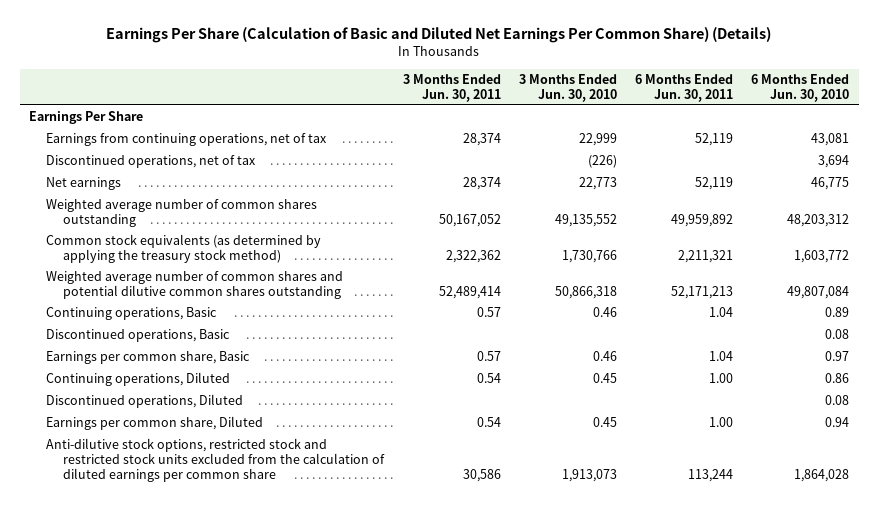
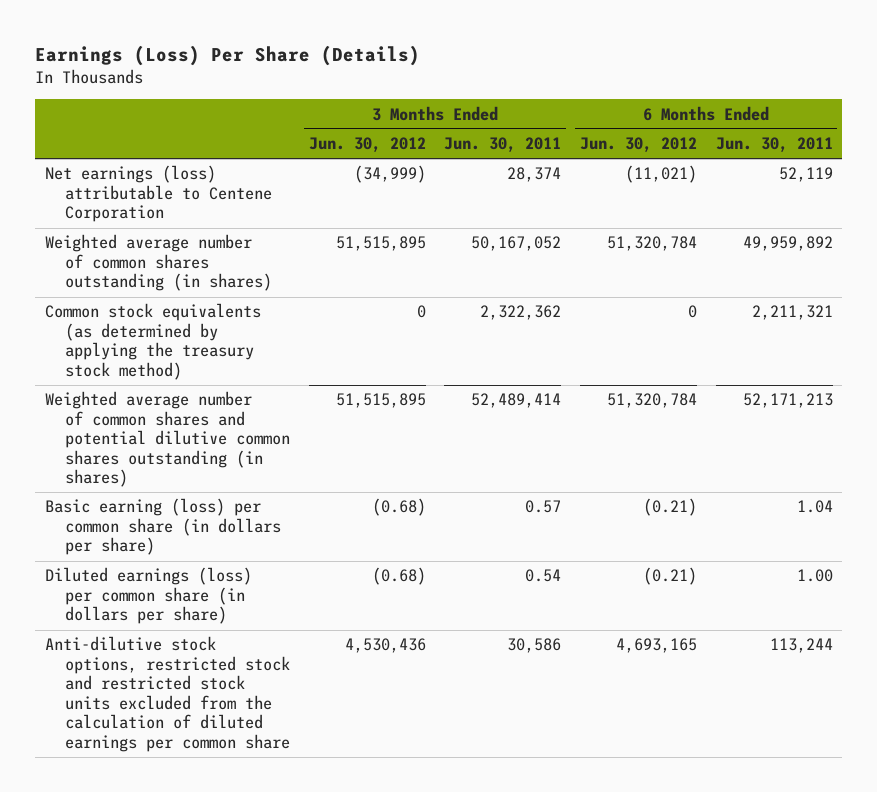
[106,27,772,44] Earnings Per Share (Calculation of Basic and Diluted Net Earnings Per Common Share) (Details) -> [35,44,421,66] Earnings (Loss) Per Share (Details)
[518,74,617,102] 3 Months Ended Jun. 30, 2010 -> none
[751,74,850,102] 6 Months Ended Jun. 30, 2010 -> none
none -> [308,137,426,154] Jun. 30, 2012
none -> [579,137,697,154] Jun. 30, 2012
[29,111,144,125] Earnings Per Share -> none
[46,155,257,169] Discontinued operations, net of tax -> none
[46,177,122,191] Net earnings -> none
[46,133,328,147] Earnings from continuing operations, net of tax -> [44,165,272,223] Net earnings (loss) attributable to Centene Corporation
[46,199,318,227] Weighted average number of common shares outstanding -> [44,234,272,292] Weighted average number of common shares outstanding (in shares)
[46,307,218,321] Continuing operations, Basic -> none
[46,329,231,343] Discontinued operations, Basic -> none
[46,372,231,387] Continuing operations, Diluted -> none
[46,394,244,409] Discontinued operations, Diluted -> none
[46,271,344,299] Weighted average number of common shares and potential dilutive common shares outstanding -> [44,391,290,488] Weighted average number of common shares and potential dilutive common shares outstanding (in shares)
[46,351,251,365] Earnings per common share, Basic -> [44,498,281,556] Basic earning (loss) per common share (in dollars per share)
[46,416,264,431] Earnings per common share, Diluted -> [44,567,252,625] Diluted earnings (loss) per common share (in dollars per share)

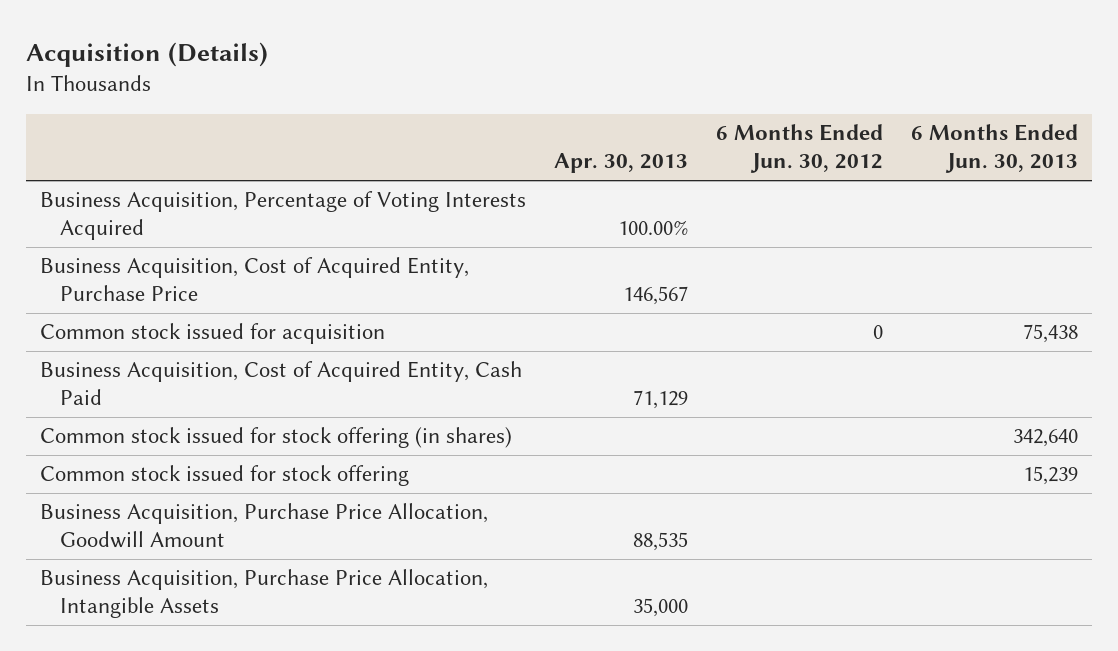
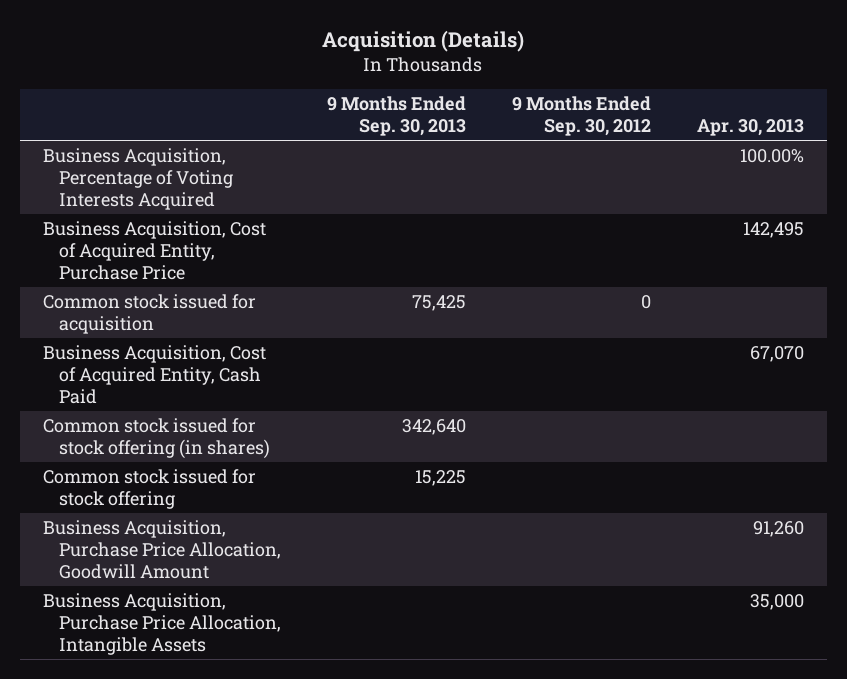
[716,124,884,174] 6 Months Ended Jun. 30, 2012 -> none
[911,124,1079,174] 6 Months Ended Jun. 30, 2013 -> none
none -> [327,95,467,136] 9 Months Ended Sep. 30, 2013
none -> [512,95,652,136] 9 Months Ended Sep. 30, 2012
[623,286,689,306] 146,567 -> [743,221,805,238] 142,495
[633,390,689,410] 71,129 -> [750,345,805,362] 67,070
[633,532,689,552] 88,535 -> [753,520,805,537] 91,260

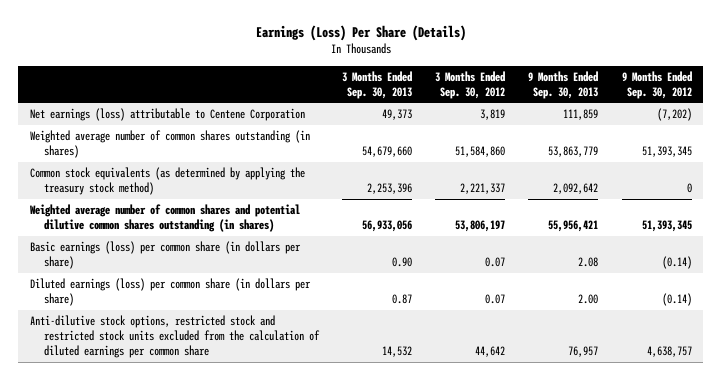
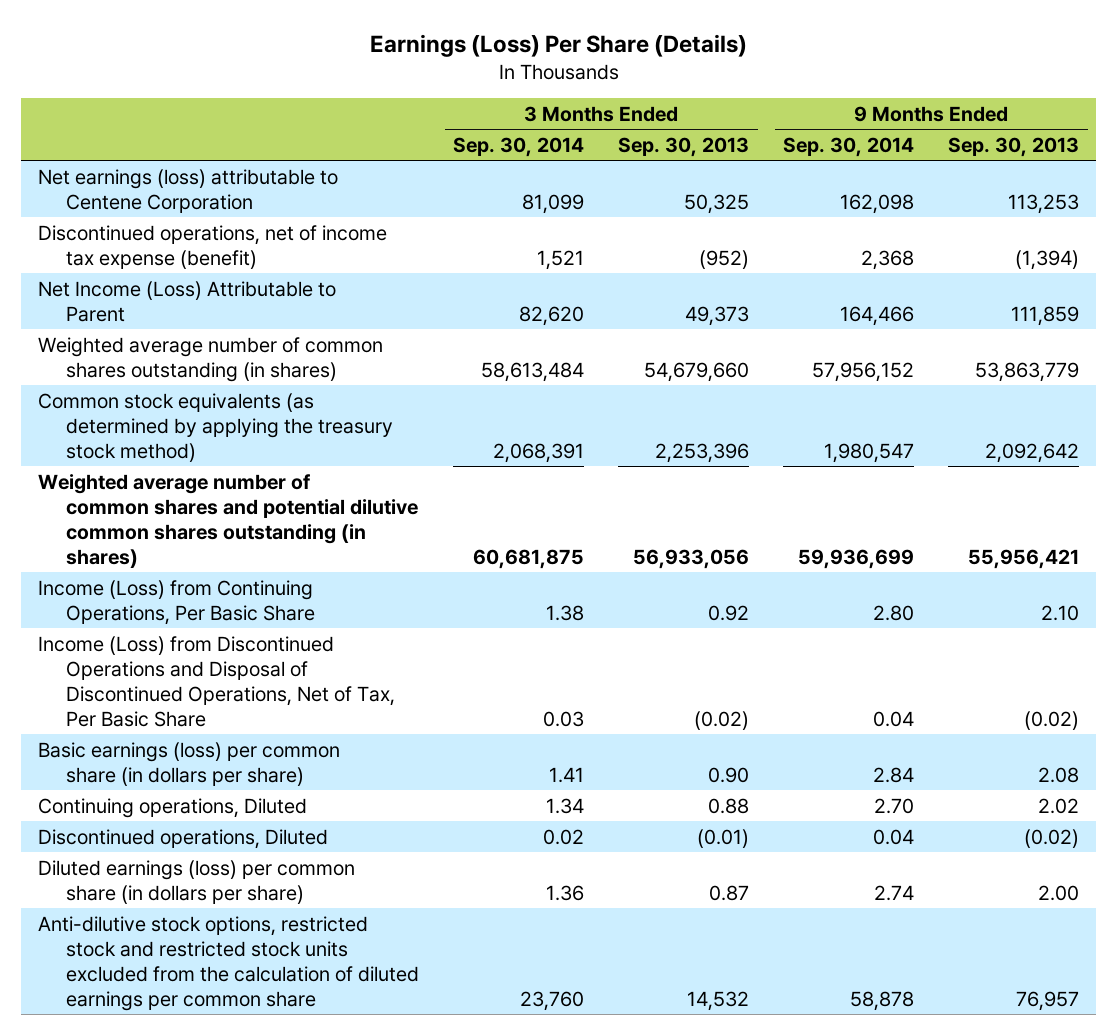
[435,70,506,99] 3 Months Ended Sep. 30, 2012 -> none
[621,70,692,99] 9 Months Ended Sep. 30, 2012 -> none
none -> [453,136,585,157] Sep. 30, 2014
none -> [783,136,915,157] Sep. 30, 2014
[382,109,413,121] 49,373 -> [684,193,750,214] 50,325
[563,109,599,121] 111,859 -> [1008,193,1080,214] 113,253
none -> [37,224,387,269] Discontinued operations, net of income tax expense (benefit)
none -> [37,280,336,322] Net Income (Loss) Attributable to Parent
none -> [37,579,316,625] Income (Loss) from Continuing Operations, Per Basic Share
none -> [37,635,396,727] Income (Loss) from Discontinued Operations and Disposal of Discontinued Operations, Net of Tax, Per Basic Share
none -> [37,797,307,818] Continuing operations, Diluted
none -> [37,828,328,849] Discontinued operations, Diluted

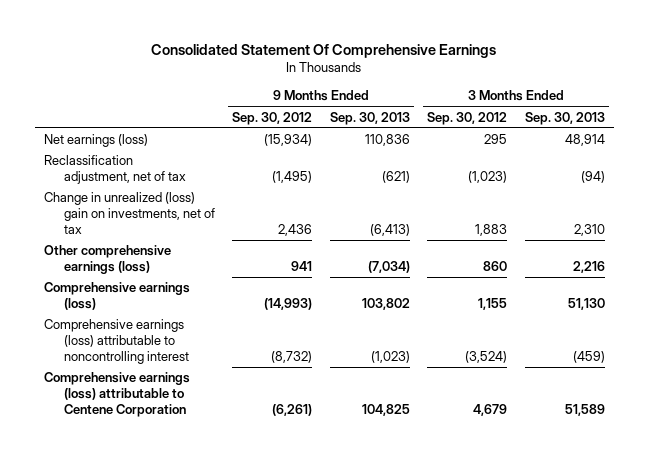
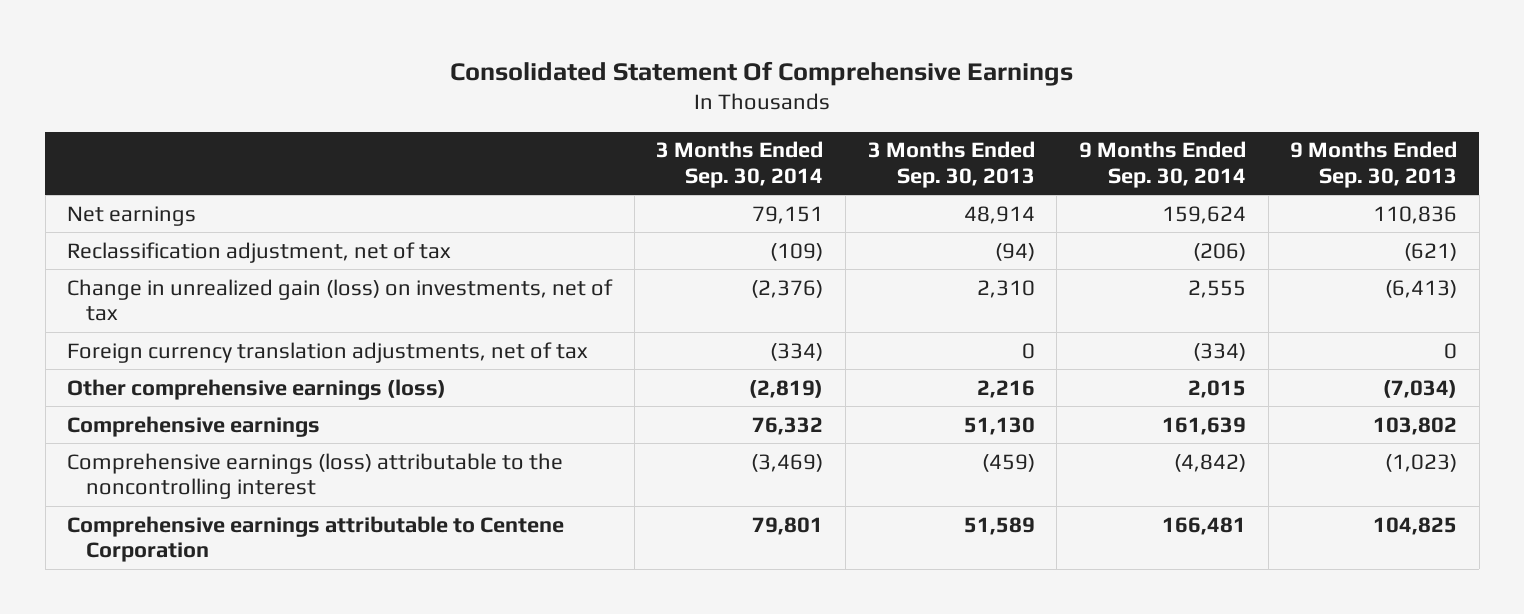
[232,111,313,125] Sep. 30, 2012 -> none
[427,111,508,125] Sep. 30, 2012 -> none
none -> [656,141,824,188] 3 Months Ended Sep. 30, 2014
none -> [1078,141,1246,188] 9 Months Ended Sep. 30, 2014
[43,134,148,148] Net earnings (loss) -> [67,205,197,226] Net earnings
[43,192,215,234] Change in unrealized (loss) gain on investments, net of tax -> [67,278,614,322] Change in unrealized gain (loss) on investments, net of tax
none -> [67,341,589,363] Foreign currency translation adjustments, net of tax
[43,282,190,310] Comprehensive earnings (loss) -> [67,415,321,437] Comprehensive earnings
[43,319,189,364] Comprehensive earnings (loss) attributable to noncontrolling interest -> [67,452,564,500] Comprehensive earnings (loss) attributable to the noncontrolling interest
[43,372,190,417] Comprehensive earnings (loss) attributable to Centene Corporation -> [67,515,565,563] Comprehensive earnings attributable to Centene Corporation

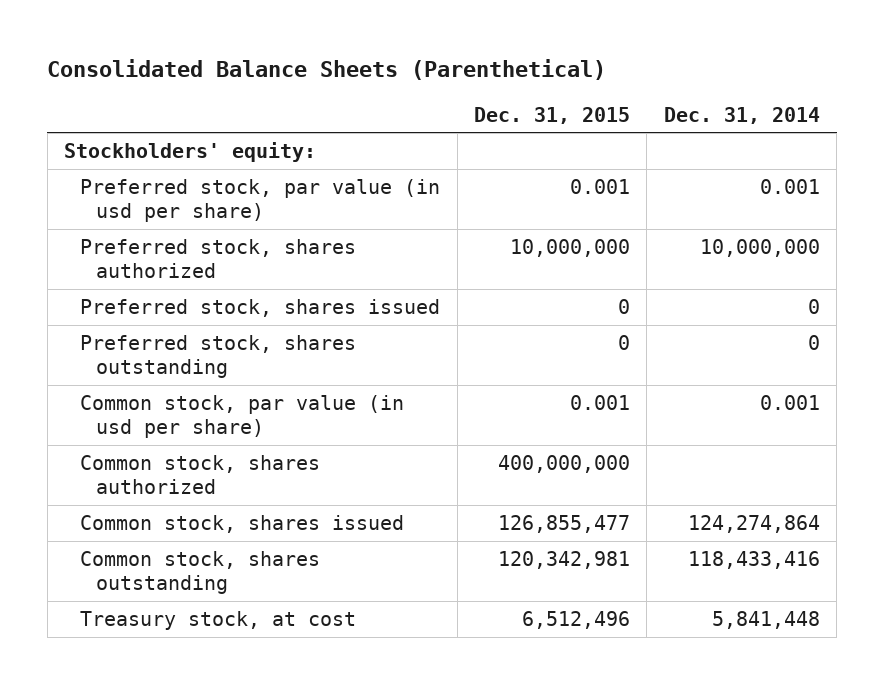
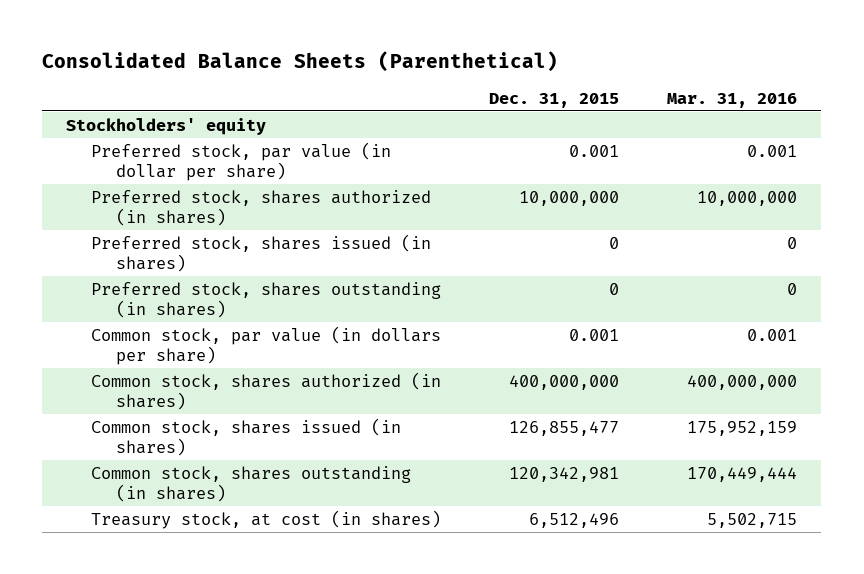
[663,106,820,124] Dec. 31, 2014 -> none
none -> [667,92,798,108] Mar. 31, 2016
[64,141,317,162] Stockholders' equity: -> [66,117,267,135] Stockholders' equity
[80,178,441,222] Preferred stock, par value (in usd per share) -> [91,141,392,181] Preferred stock, par value (in dollar per share)
[80,238,357,278] Preferred stock, shares authorized -> [91,189,432,226] Preferred stock, shares authorized (in shares)
[80,298,441,317] Preferred stock, shares issued -> [91,233,432,272] Preferred stock, shares issued (in shares)
[80,334,357,378] Preferred stock, shares outstanding -> [91,281,442,318] Preferred stock, shares outstanding (in shares)
[80,394,405,438] Common stock, par value (in usd per share) -> [91,325,442,365] Common stock, par value (in dollars per share)
[80,454,321,494] Common stock, shares authorized -> [91,371,442,410] Common stock, shares authorized (in shares)
[80,514,405,533] Common stock, shares issued -> [91,417,402,456] Common stock, shares issued (in shares)
[80,550,321,594] Common stock, shares outstanding -> [91,465,412,502] Common stock, shares outstanding (in shares)
[80,610,357,630] Treasury stock, at cost -> [91,509,442,529] Treasury stock, at cost (in shares)

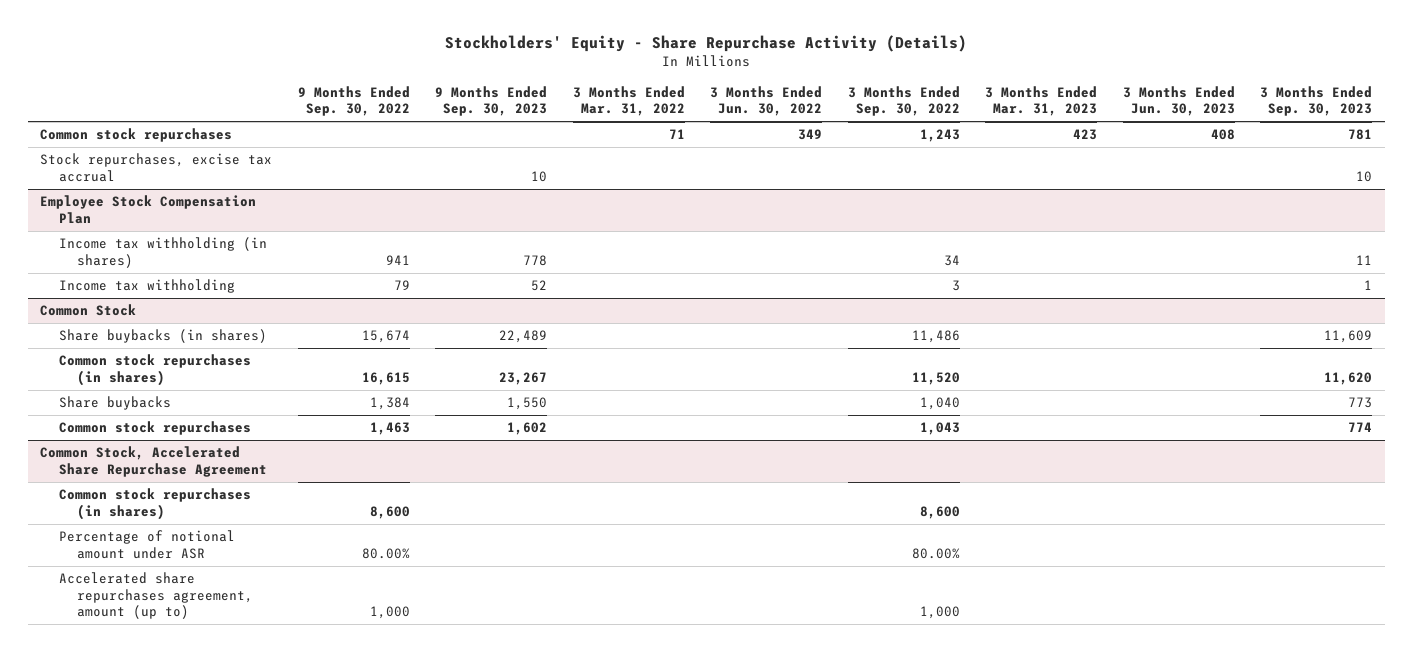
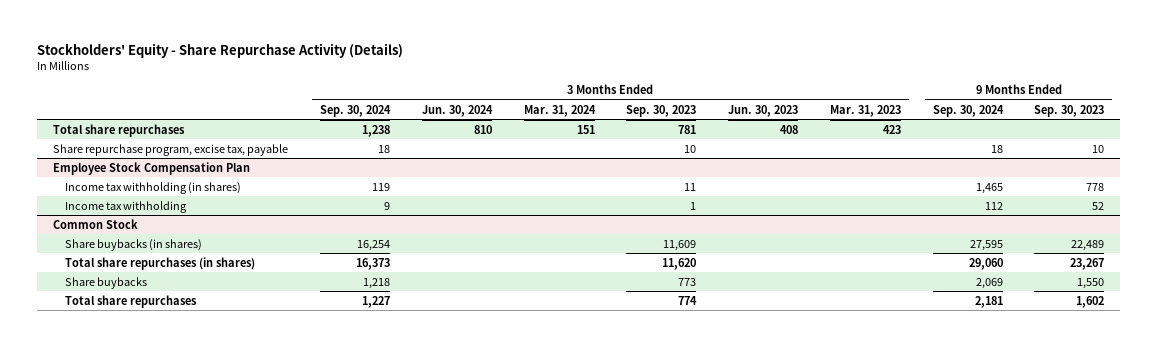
[297,85,410,117] 9 Months Ended Sep. 30, 2022 -> none
[572,85,685,117] 3 Months Ended Mar. 31, 2022 -> none
[710,85,823,117] 3 Months Ended Jun. 30, 2022 -> none
[847,85,960,117] 3 Months Ended Sep. 30, 2022 -> none
none -> [319,104,391,117] Sep. 30, 2024
none -> [421,104,493,117] Jun. 30, 2024
none -> [523,104,596,117] Mar. 31, 2024
none -> [932,104,1004,117] Sep. 30, 2024
[40,153,273,182] Stock repurchases, excise tax accrual -> none
[40,128,233,143] Common stock repurchases -> [53,123,186,137] Total share repurchases
none -> [53,143,289,156] Share repurchase program, excise tax, payable
[58,354,251,386] Common stock repurchases (in shares) -> [64,256,255,270] Total share repurchases (in shares)
[40,446,267,477] Common Stock, Accelerated Share Repurchase Agreement -> none
[58,488,251,520] Common stock repurchases (in shares) -> none
[58,530,235,559] Percentage of notional amount under ASR -> none
[58,572,254,619] Accelerated share repurchases agreement, amount (up to) -> none
[58,421,251,436] Common stock repurchases -> [64,294,197,308] Total share repurchases

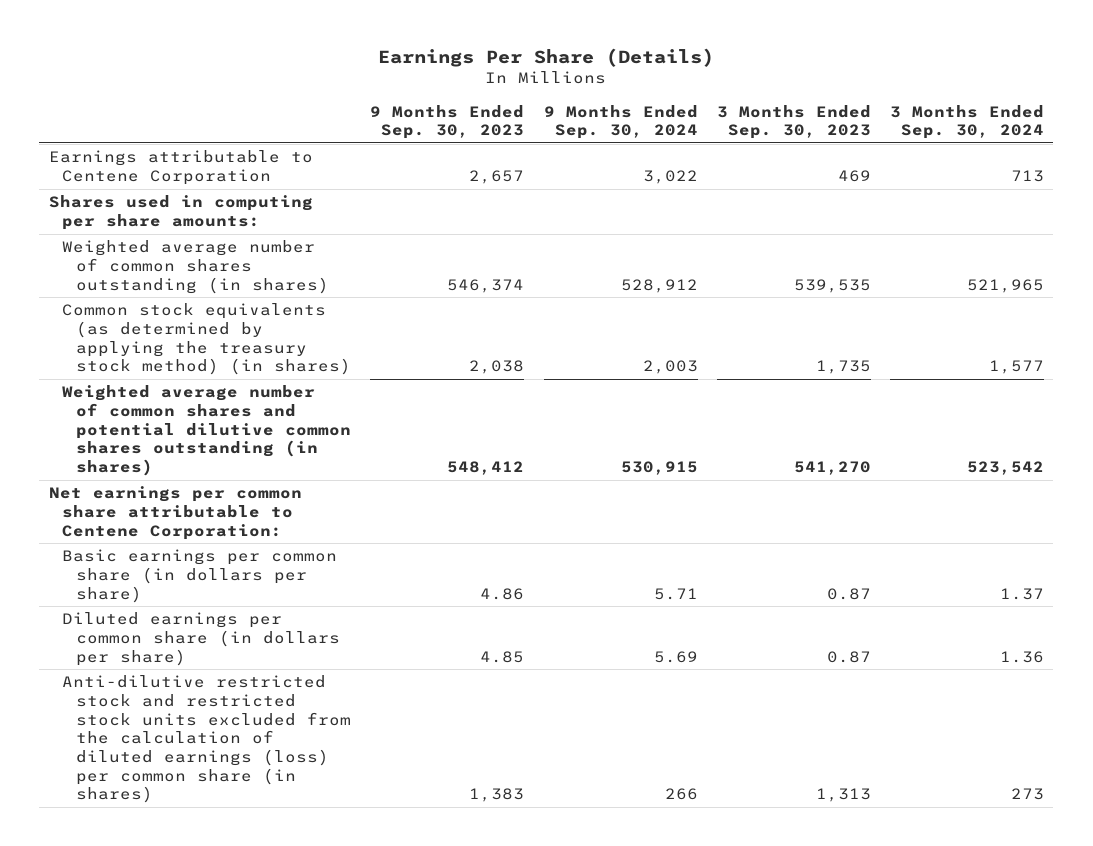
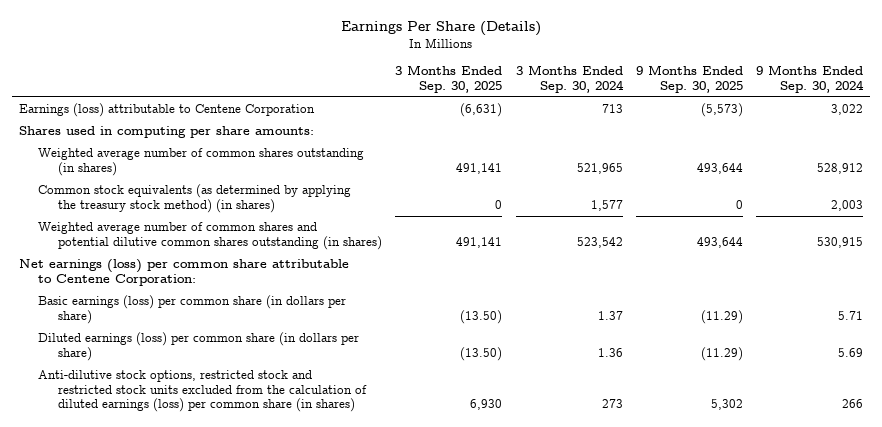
[370,104,525,140] 9 Months Ended Sep. 30, 2023 -> none
[716,104,871,140] 3 Months Ended Sep. 30, 2023 -> none
none -> [395,65,503,93] 3 Months Ended Sep. 30, 2025
none -> [635,65,743,93] 9 Months Ended Sep. 30, 2025
[48,150,313,186] Earnings attributable to Centene Corporation -> [18,103,315,118] Earnings (loss) attributable to Centene Corporation
[48,486,302,540] Net earnings per common share attributable to Centene Corporation: -> [18,259,349,286] Net earnings (loss) per common share attributable to Centene Corporation:
[62,549,338,603] Basic earnings per common share (in dollars per share) -> [38,295,347,324] Basic earnings (loss) per common share (in dollars per share)
[62,612,341,666] Diluted earnings per common share (in dollars per share) -> [38,332,360,361] Diluted earnings (loss) per common share (in dollars per share)
[62,675,352,804] Anti-dilutive restricted stock and restricted stock units excluded from the calculation of diluted earnings (loss) per common share (in shares) -> [38,370,367,413] Anti-dilutive stock options, restricted stock and restricted stock units excluded from the calculation of diluted earnings (loss) per common share (in shares)

